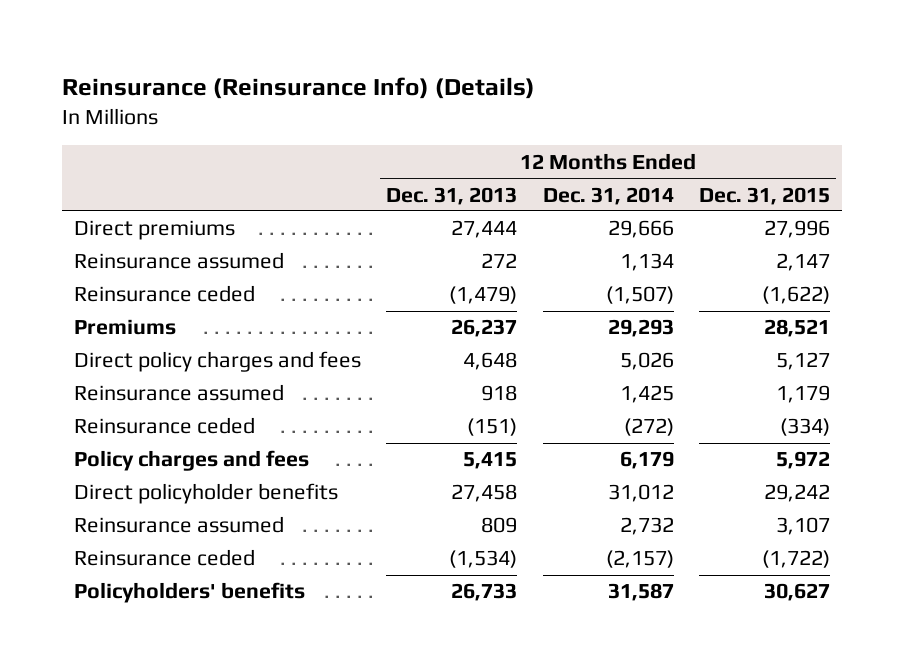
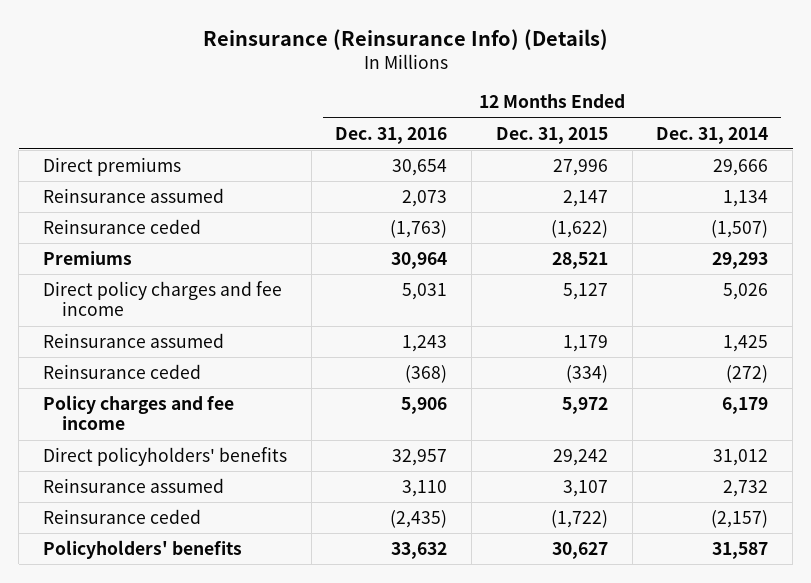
[386,186,518,205] Dec. 31, 2013 -> none
none -> [335,126,448,144] Dec. 31, 2016
[74,351,362,373] Direct policy charges and fees -> [42,280,282,317] Direct policy charges and fee income
[74,450,310,472] Policy charges and fees -> [42,394,234,431] Policy charges and fee income
[74,483,339,505] Direct policyholder benefits -> [42,446,287,466] Direct policyholders' benefits

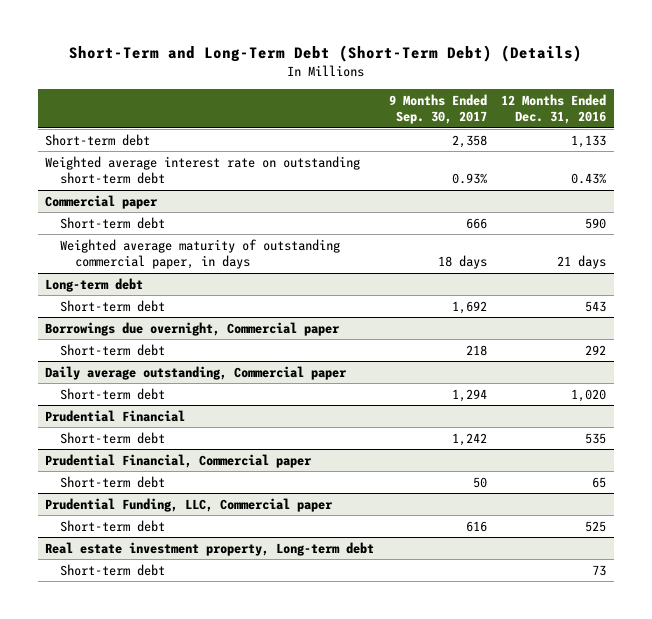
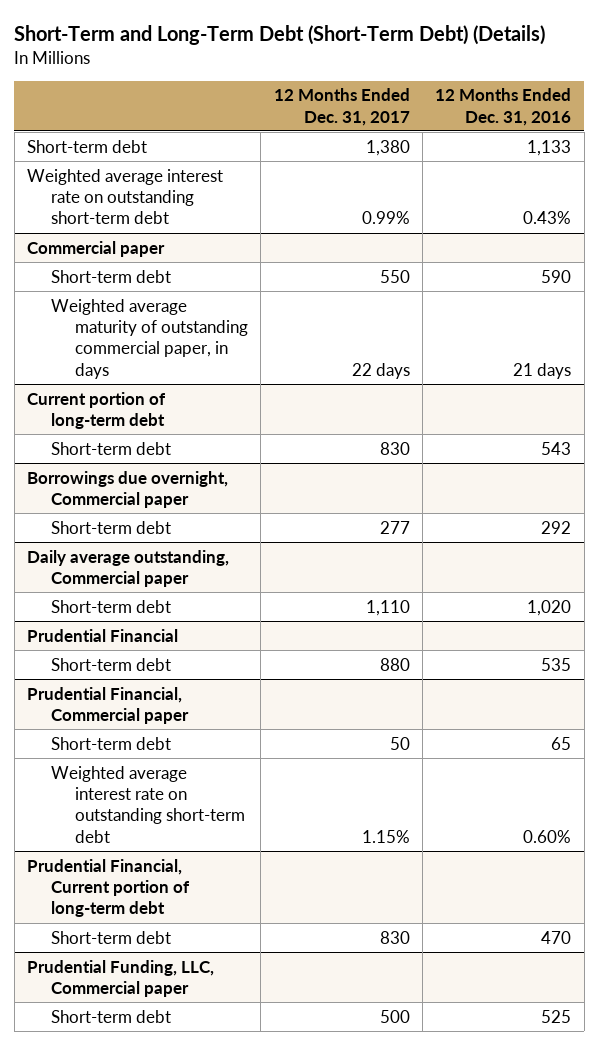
[388,93,487,125] 9 Months Ended Sep. 30, 2017 -> none
none -> [273,88,410,126] 12 Months Ended Dec. 31, 2017
[45,277,144,292] Long-term debt -> [26,391,166,429] Current portion of long-term debt
none -> [50,765,245,843] Weighted average interest rate on outstanding short-term debt
none -> [26,858,190,918] Prudential Financial, Current portion of long-term debt
none -> [50,930,171,944] Short-term debt
[45,541,375,556] Real estate investment property, Long-term debt -> none
[60,563,166,576] Short-term debt -> none

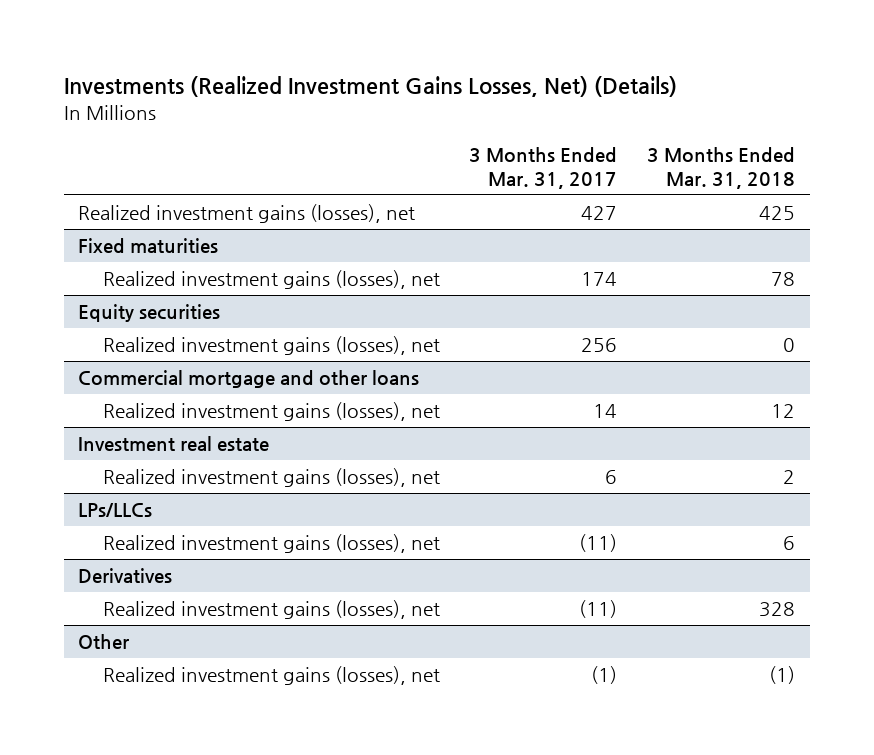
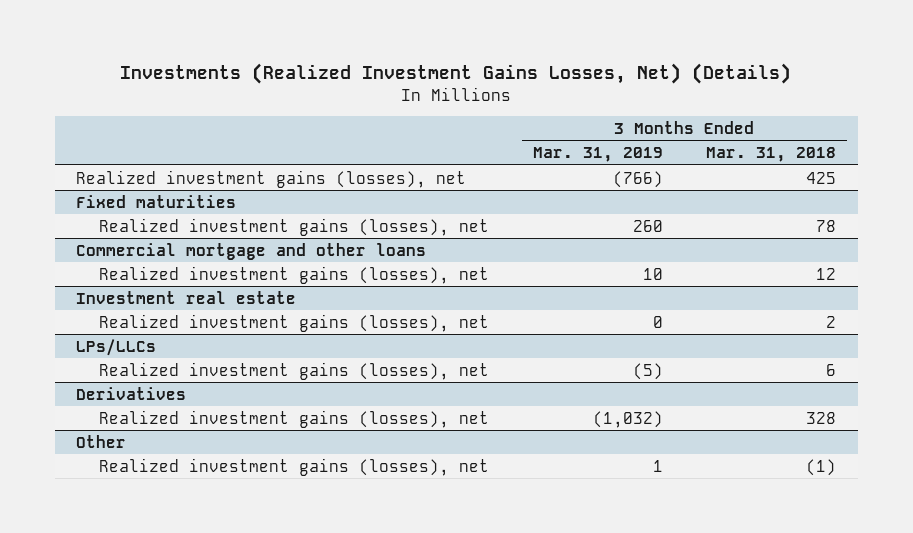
[469,147,618,189] 3 Months Ended Mar. 31, 2017 -> none
none -> [532,147,663,163] Mar. 31, 2019
[78,304,221,323] Equity securities -> none
[102,336,440,356] Realized investment gains (losses), net -> none

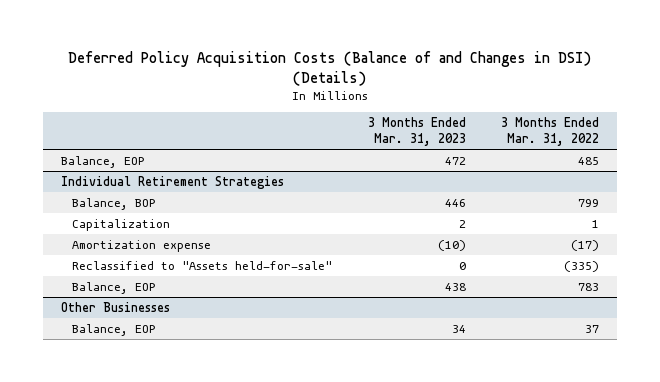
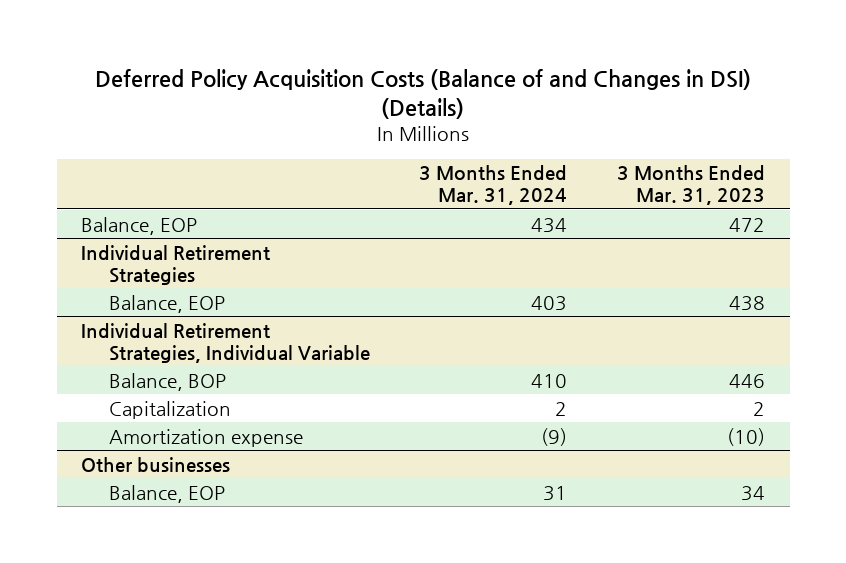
[501,117,600,147] 3 Months Ended Mar. 31, 2022 -> none
none -> [419,165,568,206] 3 Months Ended Mar. 31, 2024
[71,281,156,294] Balance, EOP -> [108,294,225,313] Balance, EOP
none -> [81,322,370,363] Individual Retirement Strategies, Individual Variable
[71,260,332,270] Reclassified to "Assets held-for-sale" -> none
[60,301,170,312] Other Businesses -> [81,456,231,472] Other businesses

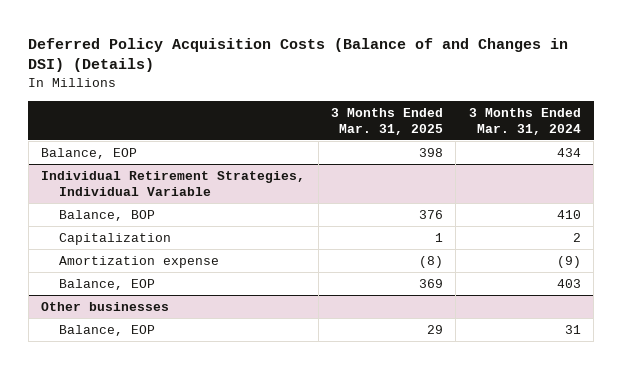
[616,165,765,206] 3 Months Ended Mar. 31, 2023 -> none
none -> [331,107,444,135] 3 Months Ended Mar. 31, 2025
[81,244,271,285] Individual Retirement Strategies -> none
[108,294,225,313] Balance, EOP -> none
none -> [58,278,155,290] Balance, EOP

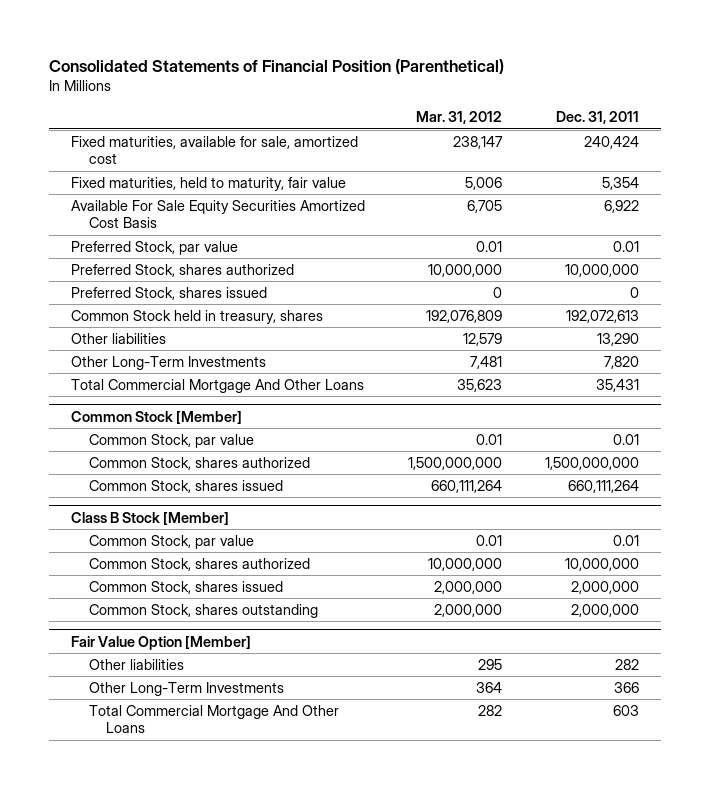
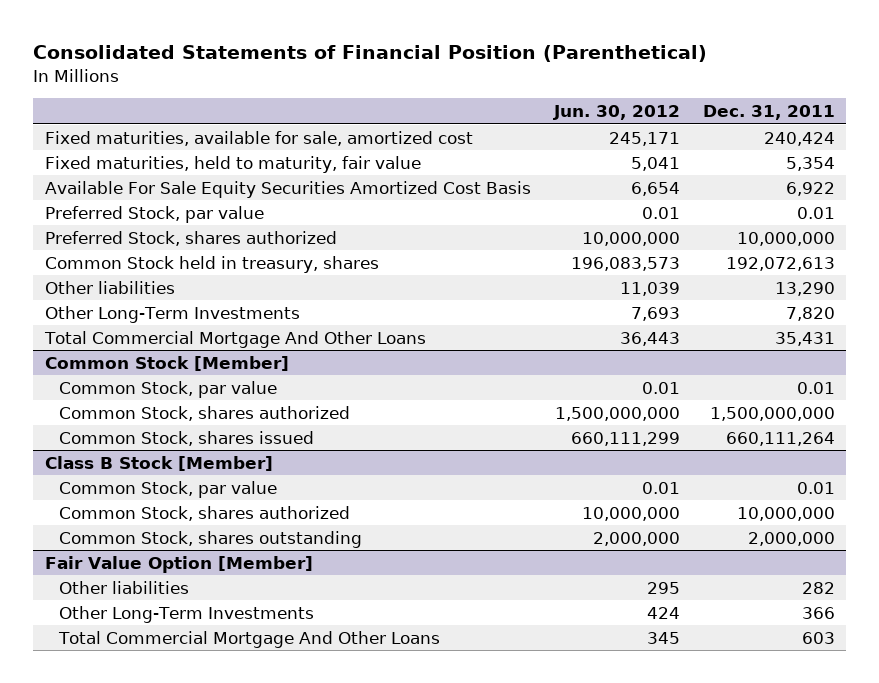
[415,111,502,125] Mar. 31, 2012 -> none
none -> [552,105,680,121] Jun. 30, 2012
[70,286,267,300] Preferred Stock, shares issued -> none
[88,580,283,594] Common Stock, shares issued -> none

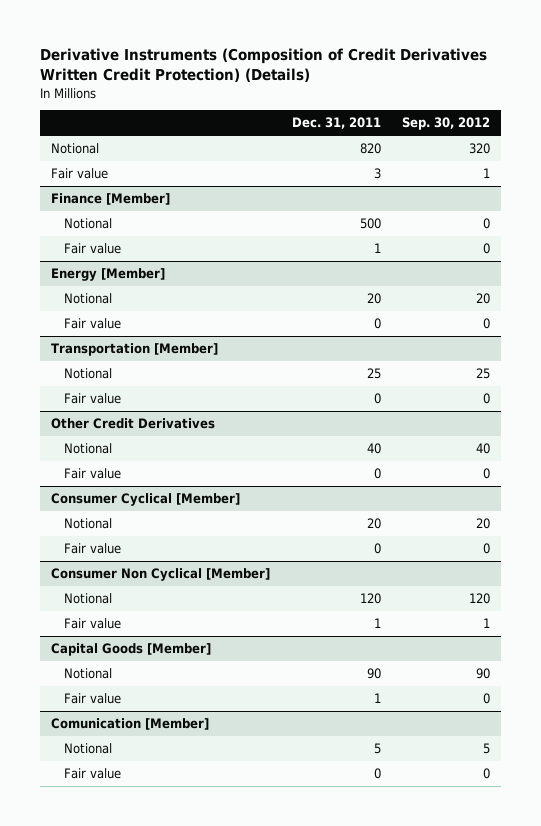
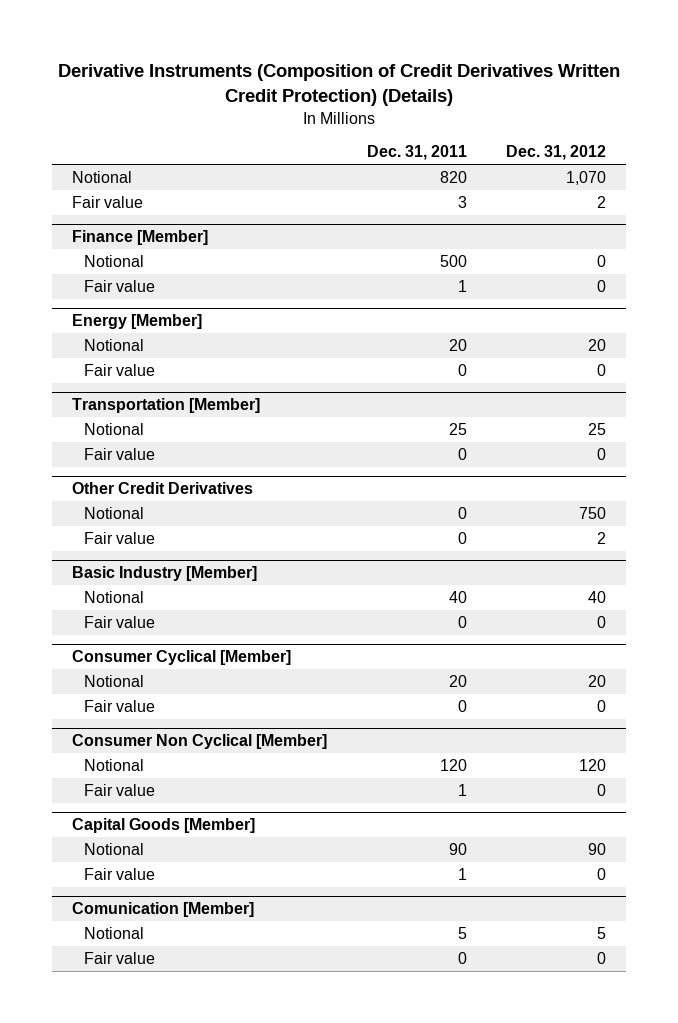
[402,117,491,131] Sep. 30, 2012 -> none
none -> [505,145,606,161] Dec. 31, 2012
none -> [84,506,145,519] Notional
none -> [84,531,156,544] Fair value
none -> [72,566,258,582] Basic Industry [Member]

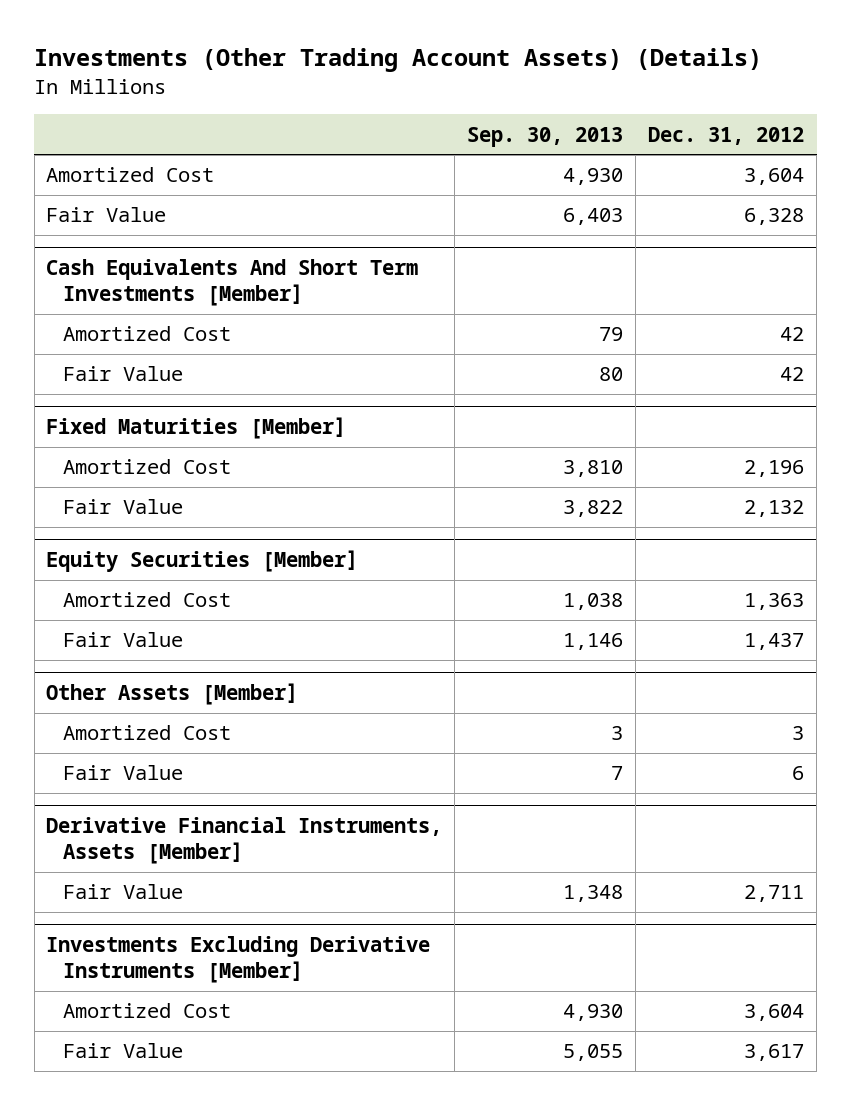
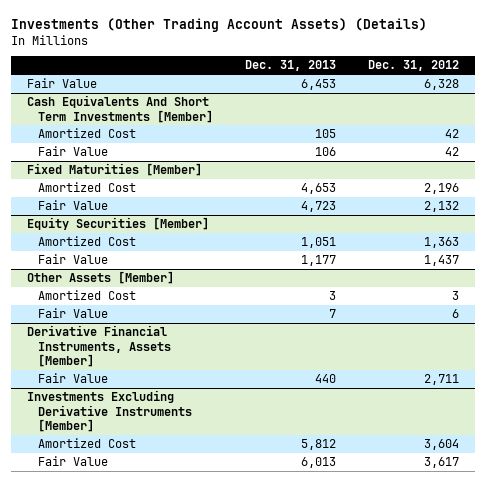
[467,126,624,147] Sep. 30, 2013 -> none
none -> [245,60,337,72] Dec. 31, 2013
[46,167,215,183] Amortized Cost -> none

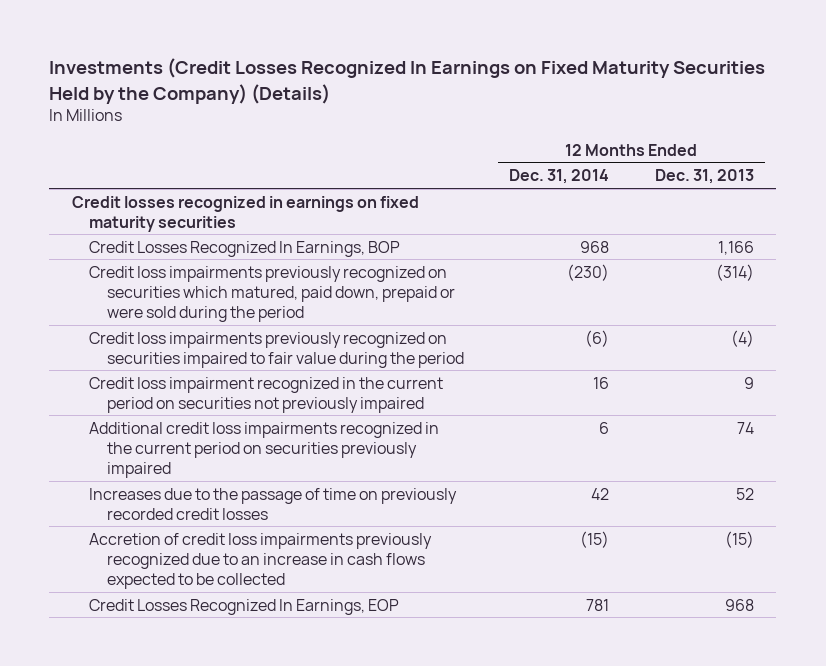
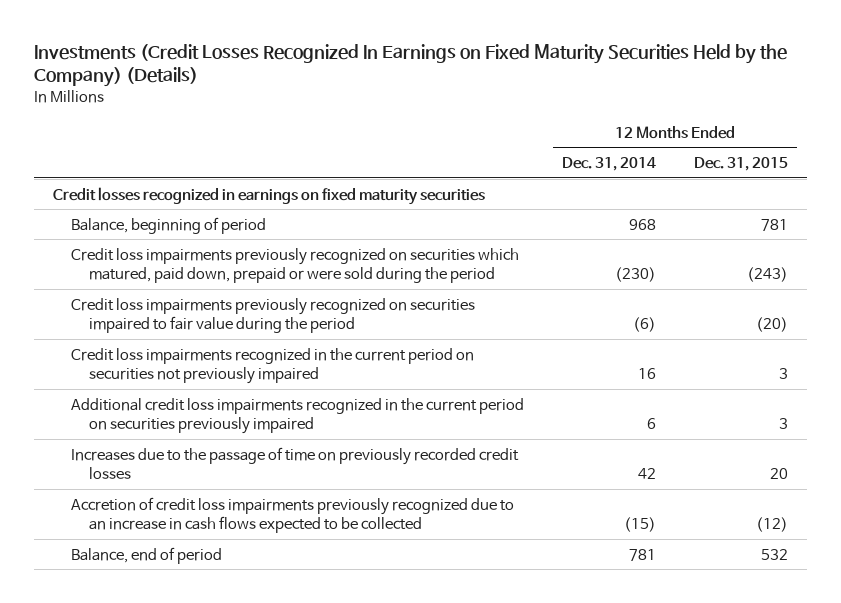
[654,169,754,185] Dec. 31, 2013 -> none
none -> [693,157,788,172] Dec. 31, 2015
[89,240,401,257] Credit Losses Recognized In Earnings, BOP -> [71,216,267,234] Balance, beginning of period
[89,376,444,413] Credit loss impairment recognized in the current period on securities not previously impaired -> [71,347,475,385] Credit loss impairments recognized in the current period on securities not previously impaired
[89,598,400,615] Credit Losses Recognized In Earnings, EOP -> [71,546,223,564] Balance, end of period

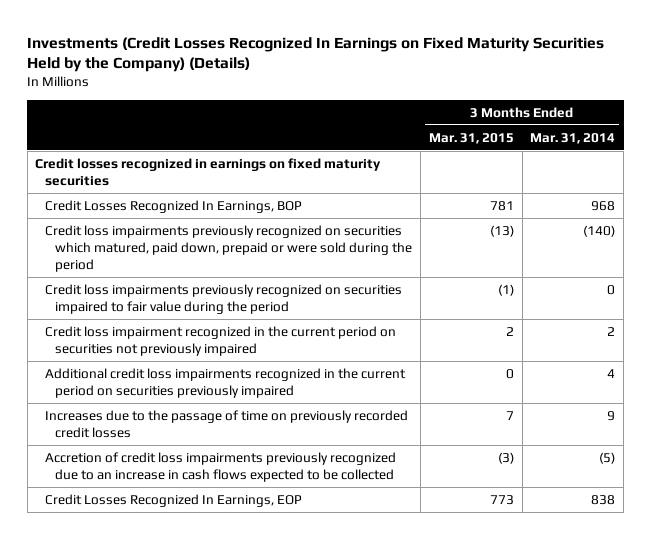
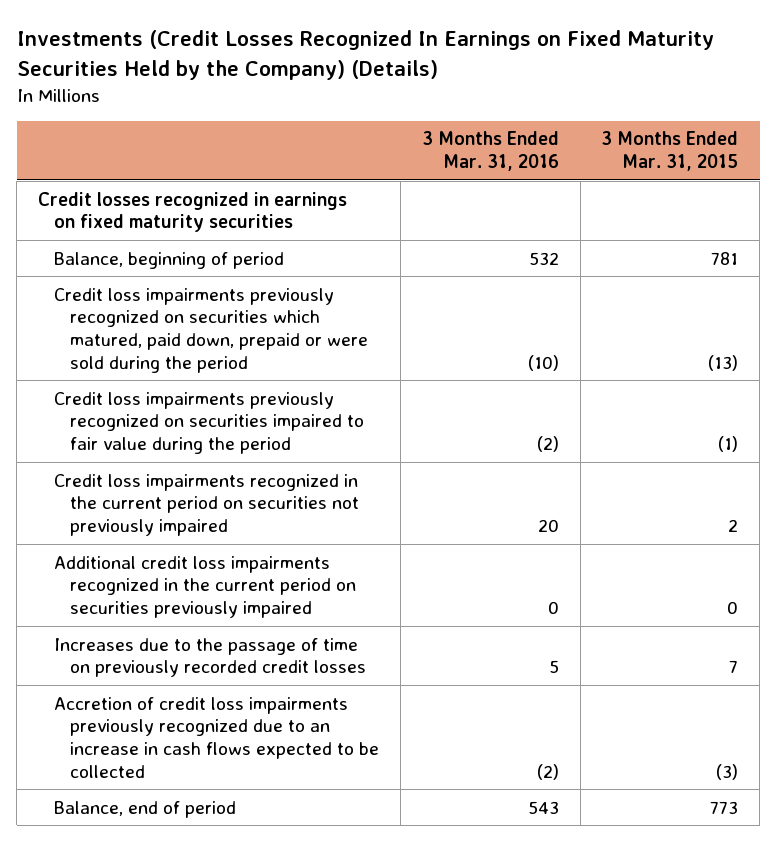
[530,132,616,144] Mar. 31, 2014 -> none
none -> [421,131,559,172] 3 Months Ended Mar. 31, 2016
[45,199,303,213] Credit Losses Recognized In Earnings, BOP -> [53,251,284,269] Balance, beginning of period
[45,325,397,356] Credit loss impairment recognized in the current period on securities not previously impaired -> [53,473,360,536] Credit loss impairments recognized in the current period on securities not previously impaired
[45,493,303,507] Credit Losses Recognized In Earnings, EOP -> [53,800,236,818] Balance, end of period

